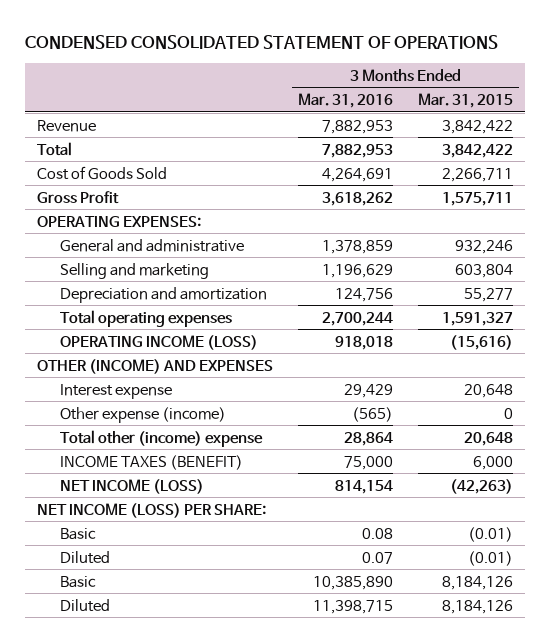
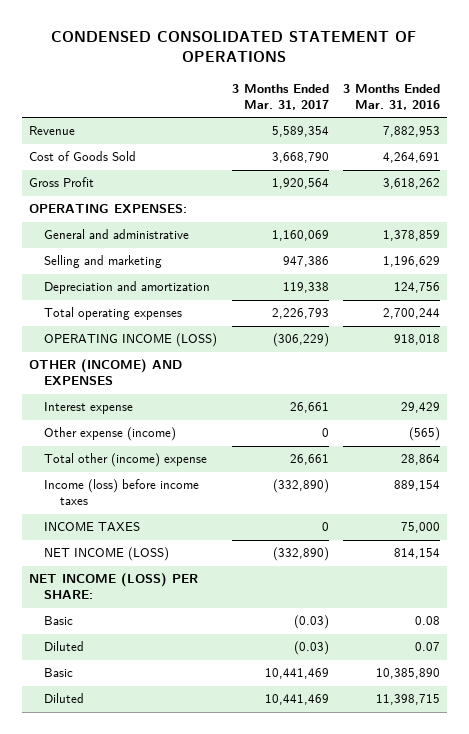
[417,92,513,108] Mar. 31, 2015 -> none
none -> [231,83,329,110] 3 Months Ended Mar. 31, 2017
[37,141,73,156] Total -> none
none -> [44,479,200,506] Income (loss) before income taxes
[60,454,244,470] INCOME TAXES (BENEFIT) -> [44,522,141,532] INCOME TAXES

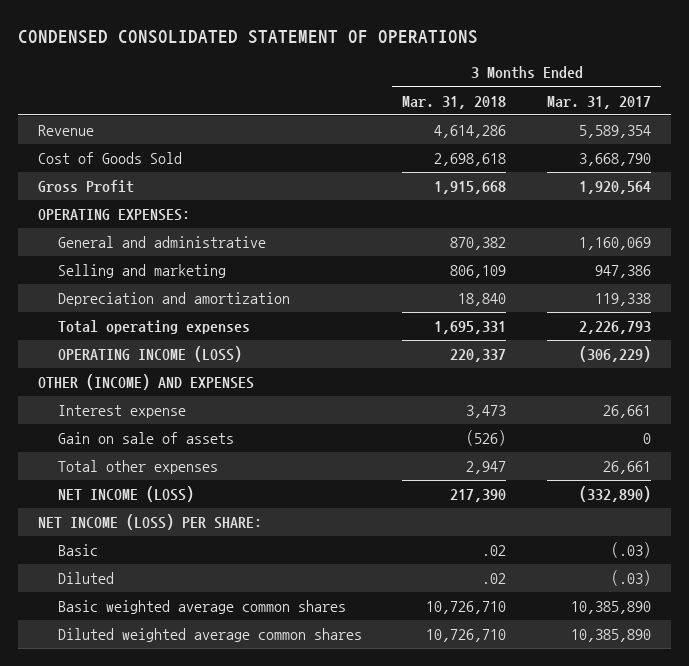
[342,83,440,110] 3 Months Ended Mar. 31, 2016 -> none
none -> [402,95,507,109] Mar. 31, 2018
[44,427,177,442] Other expense (income) -> none
[44,479,200,506] Income (loss) before income taxes -> none
[44,522,141,532] INCOME TAXES -> none
none -> [57,432,234,445] Gain on sale of assets
[44,453,208,468] Total other (income) expense -> [57,460,218,475] Total other expenses
[293,615,329,630] (0.03) -> [610,542,651,559] (.03)
[293,641,329,656] (0.03) -> [610,570,651,587] (.03)
[44,668,74,678] Basic -> [57,600,346,615] Basic weighted average common shares
[264,668,329,680] 10,441,469 -> [570,601,651,615] 10,385,890
[44,693,85,704] Diluted -> [57,628,362,643] Diluted weighted average common shares
[264,694,329,706] 10,441,469 -> [570,629,651,643] 10,385,890

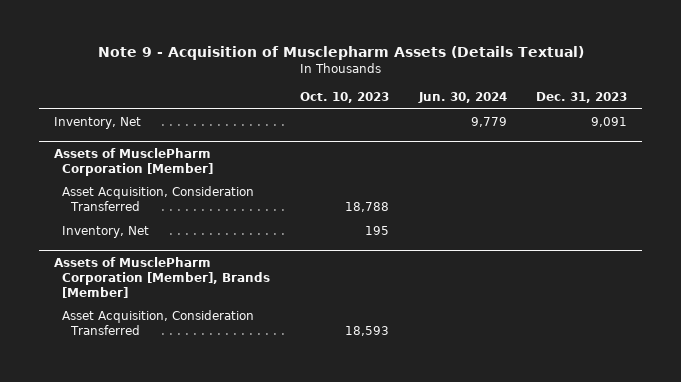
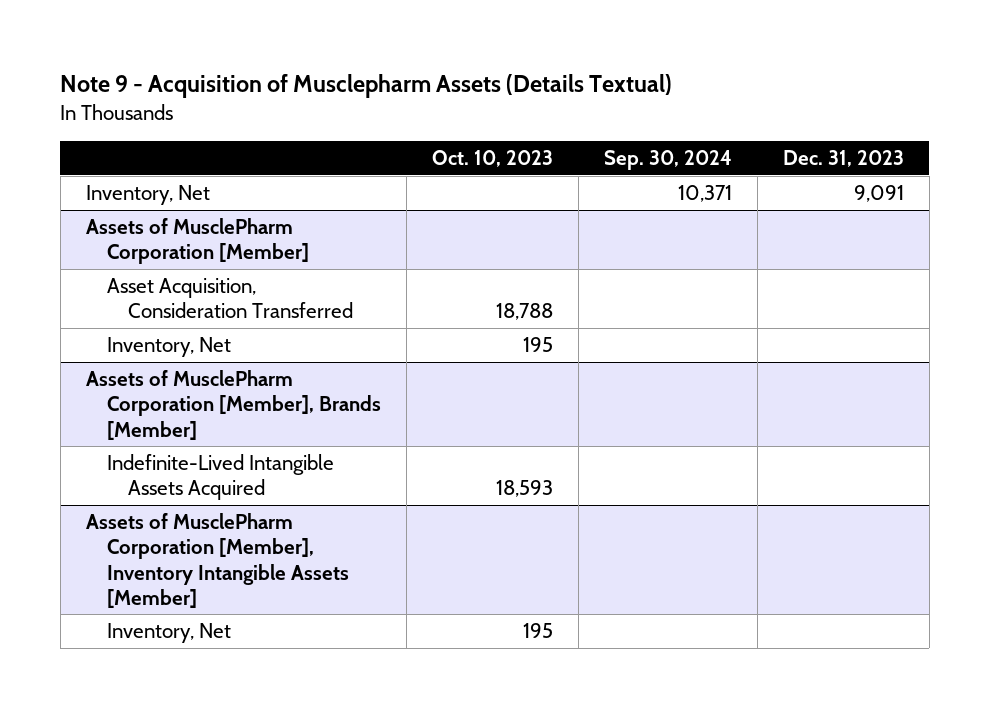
[417,91,507,103] Jun. 30, 2024 -> none
none -> [603,149,732,170] Sep. 30, 2024
[62,310,255,336] Asset Acquisition, Consideration Transferred -> [107,454,335,501] Indefinite-Lived Intangible Assets Acquired
none -> [85,513,350,608] Assets of MusclePharm Corporation [Member], Inventory Intangible Assets [Member]
none -> [107,623,232,644] Inventory, Net

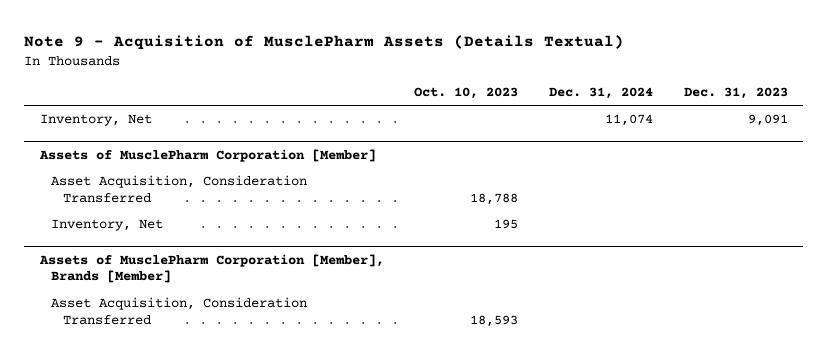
[60,74,673,99] Note 9 - Acquisition of Musclepharm Assets (Details Textual) -> [24,34,625,50] Note 9 - Acquisition of MusclePharm Assets (Details Textual)
[603,149,732,170] Sep. 30, 2024 -> none
none -> [549,87,654,100] Dec. 31, 2024
[85,513,350,608] Assets of MusclePharm Corporation [Member], Inventory Intangible Assets [Member] -> none
[107,623,232,644] Inventory, Net -> none
[107,454,335,501] Indefinite-Lived Intangible Assets Acquired -> [51,297,308,325] Asset Acquisition, Consideration Transferred

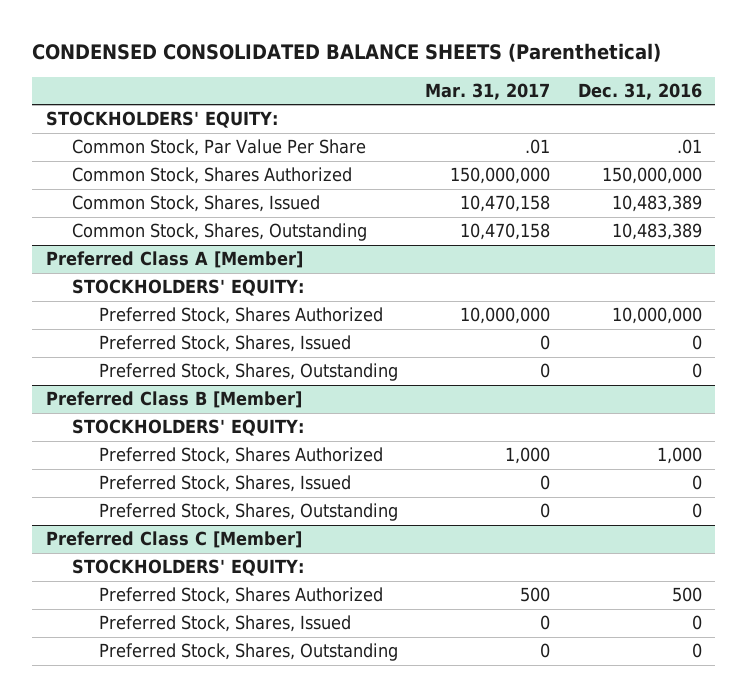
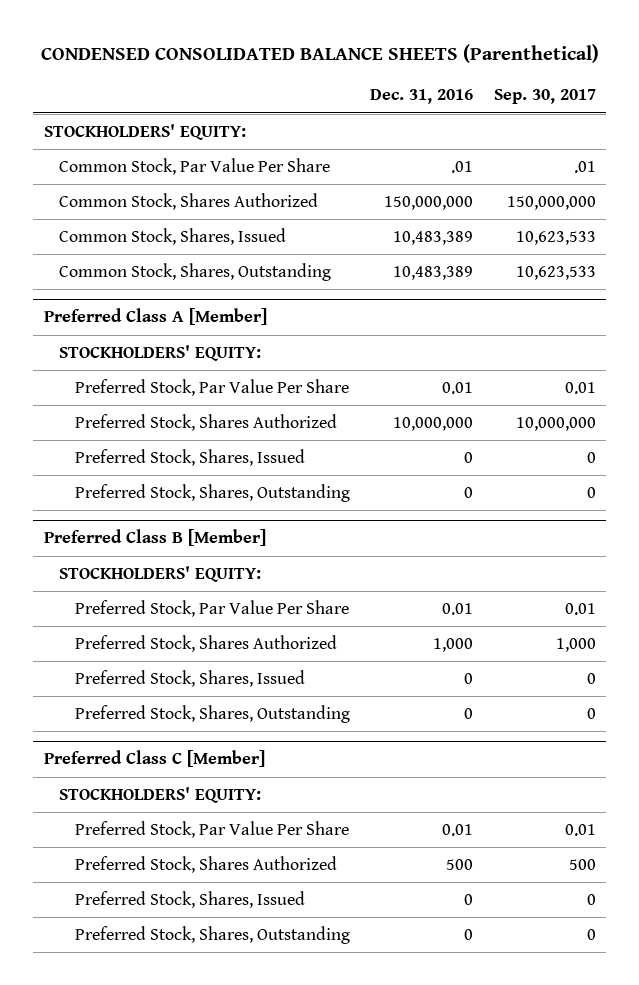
[425,82,551,100] Mar. 31, 2017 -> none
none -> [493,89,596,105] Sep. 30, 2017
none -> [74,378,349,396] Preferred Stock, Par Value Per Share
none -> [74,599,349,617] Preferred Stock, Par Value Per Share
none -> [74,820,349,838] Preferred Stock, Par Value Per Share

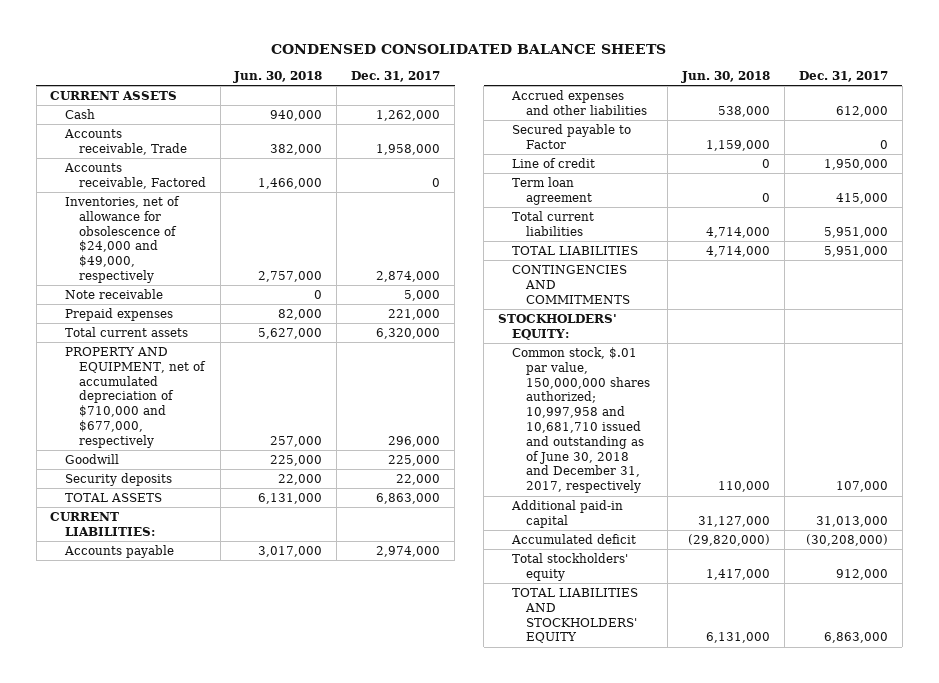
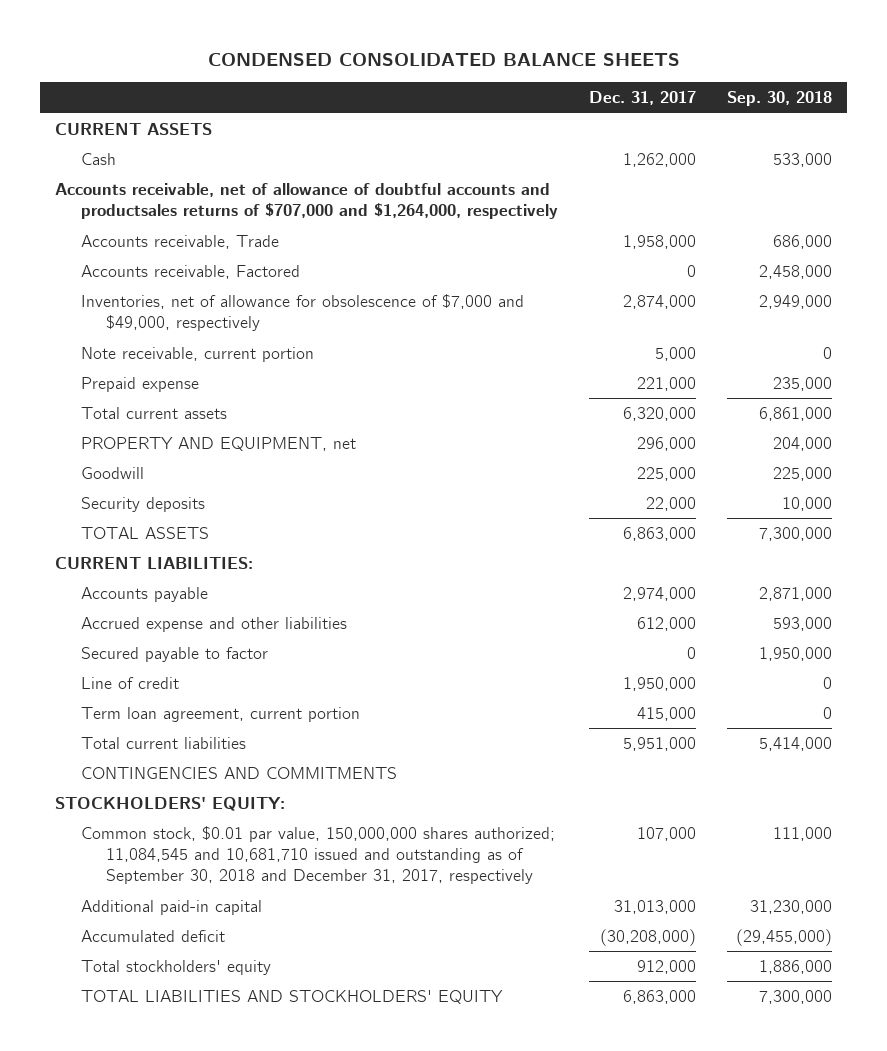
[233,70,323,83] Jun. 30, 2018 -> none
none -> [726,91,832,107] Sep. 30, 2018
none -> [55,182,558,220] Accounts receivable, net of allowance of doubtful accounts and productsales returns of $707,000 and $1,264,000, respectively
[64,195,180,283] Inventories, net of allowance for obsolescence of $24,000 and $49,000, respectively -> [80,293,524,332] Inventories, net of allowance for obsolescence of $7,000 and $49,000, respectively
[64,288,163,299] Note receivable -> [80,346,314,362] Note receivable, current portion
[64,307,173,321] Prepaid expenses -> [80,376,199,392] Prepaid expense
[64,346,206,448] PROPERTY AND EQUIPMENT, net of accumulated depreciation of $710,000 and $677,000, respectively -> [80,436,356,451] PROPERTY AND EQUIPMENT, net
[511,89,648,115] Accrued expenses and other liabilities -> [80,616,347,632] Accrued expense and other liabilities
[512,123,632,149] Secured payable to Factor -> [80,646,268,662] Secured payable to factor
[512,176,593,205] Term loan agreement -> [80,706,360,722] Term loan agreement, current portion
[512,245,639,255] TOTAL LIABILITIES -> none
[512,346,651,494] Common stock, $.01 par value, 150,000,000 shares authorized; 10,997,958 and 10,681,710 issued and outstanding as of June 30, 2018 and December 31, 2017, respectively -> [80,825,555,885] Common stock, $0.01 par value, 150,000,000 shares authorized; 11,084,545 and 10,681,710 issued and outstanding as of September 30, 2018 and December 31, 2017, respectively

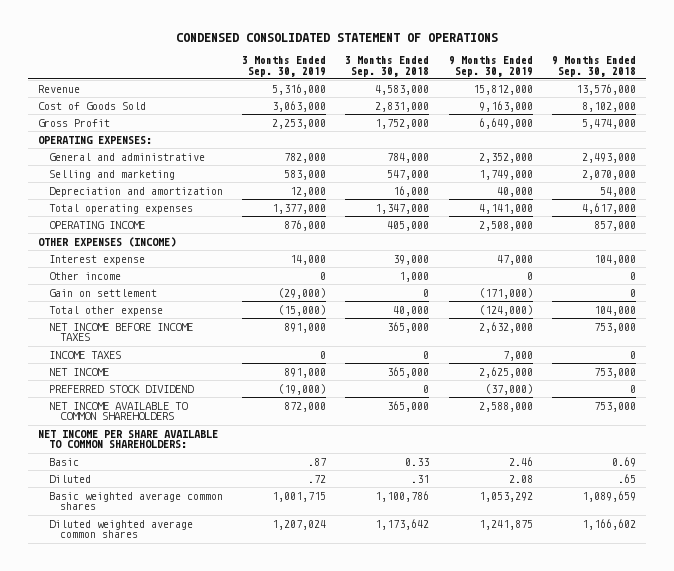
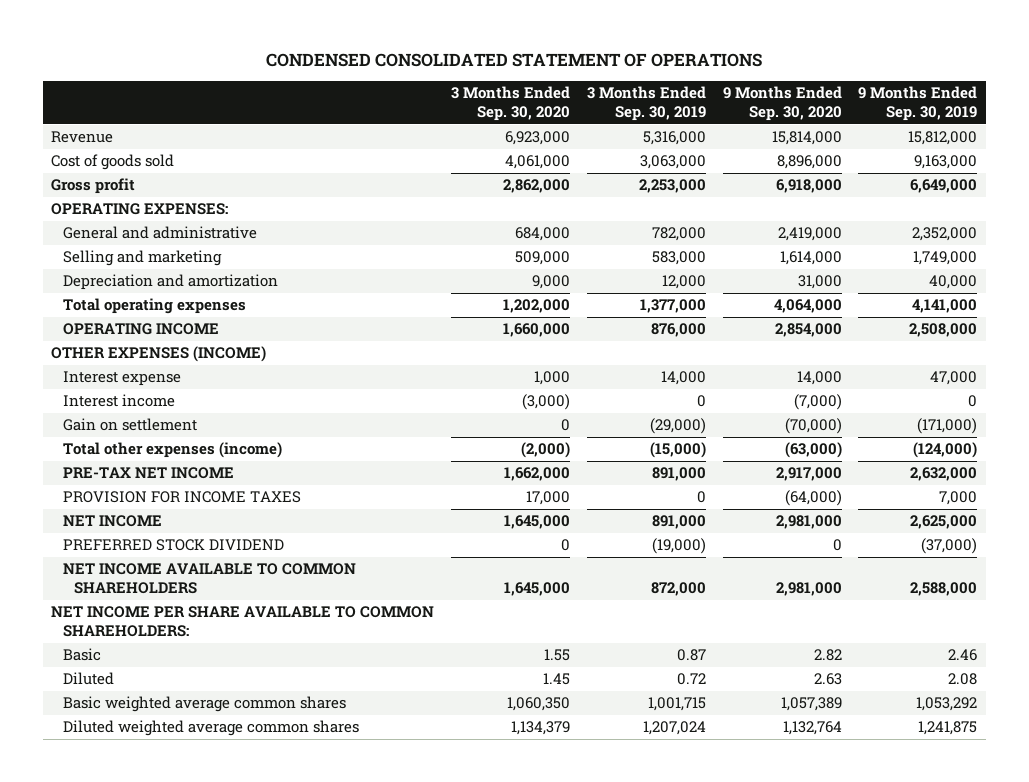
[345,55,430,77] 3 Months Ended Sep. 30, 2018 -> none
[552,55,637,77] 9 Months Ended Sep. 30, 2018 -> none
none -> [451,86,571,122] 3 Months Ended Sep. 30, 2020
none -> [722,86,842,122] 9 Months Ended Sep. 30, 2020
[37,101,146,110] Cost of Goods Sold -> [51,154,175,171] Cost of goods sold
[37,118,110,127] Gross Profit -> [51,178,136,195] Gross profit
[48,271,121,280] Other income -> none
none -> [62,394,175,408] Interest income
[48,305,163,316] Total other expense -> [62,442,282,459] Total other expenses (income)
[48,322,193,342] NET INCOME BEFORE INCOME TAXES -> [62,467,234,480] PRE-TAX NET INCOME
[48,350,121,359] INCOME TAXES -> [62,491,301,504] PROVISION FOR INCOME TAXES
[308,457,327,466] .87 -> [676,649,706,662] 0.87
[308,474,327,483] .72 -> [676,673,706,686] 0.72

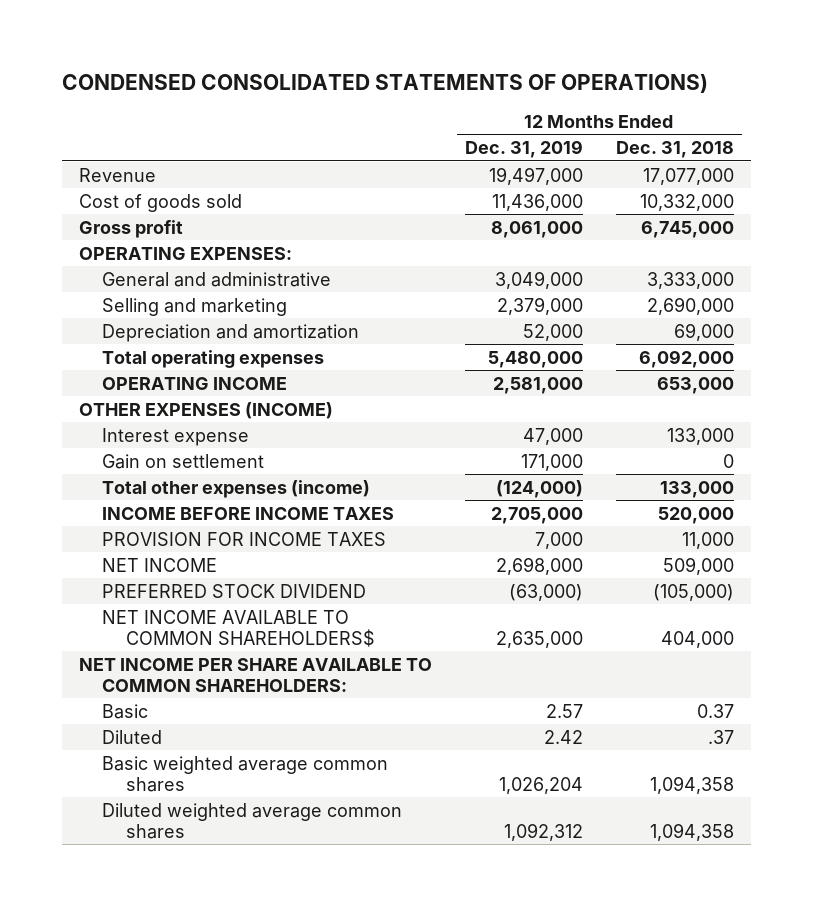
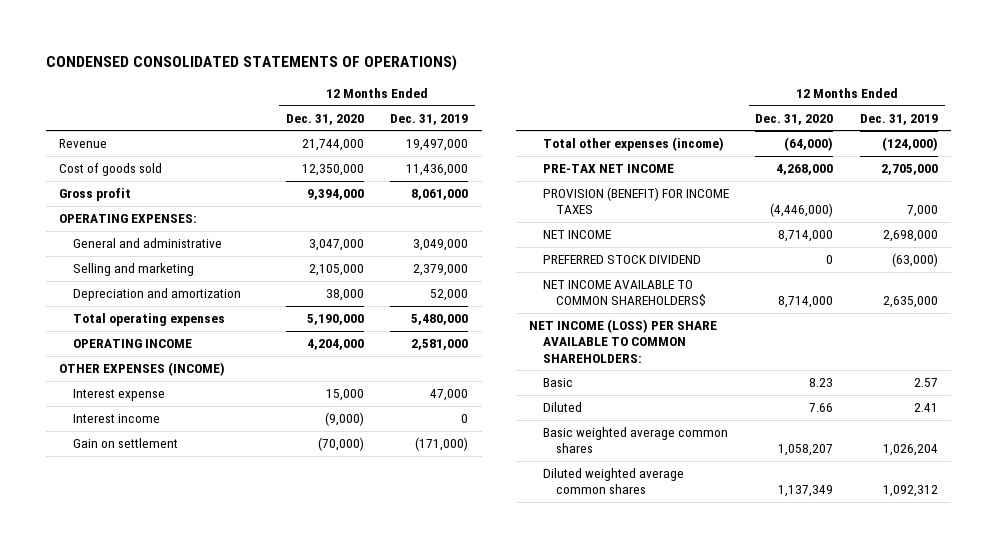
[616,141,735,159] Dec. 31, 2018 -> none
none -> [285,113,364,125] Dec. 31, 2020
none -> [72,414,160,424] Interest income
[520,453,583,471] 171,000 -> [415,437,469,452] (171,000)
[102,506,395,520] INCOME BEFORE INCOME TAXES -> [542,164,674,174] PRE-TAX NET INCOME
[102,531,387,546] PROVISION FOR INCOME TAXES -> [542,187,729,215] PROVISION (BENEFIT) FOR INCOME TAXES
[78,657,432,692] NET INCOME PER SHARE AVAILABLE TO COMMON SHAREHOLDERS: -> [529,319,718,363] NET INCOME (LOSS) PER SHARE AVAILABLE TO COMMON SHAREHOLDERS:
[543,729,583,744] 2.42 -> [914,403,939,413] 2.41

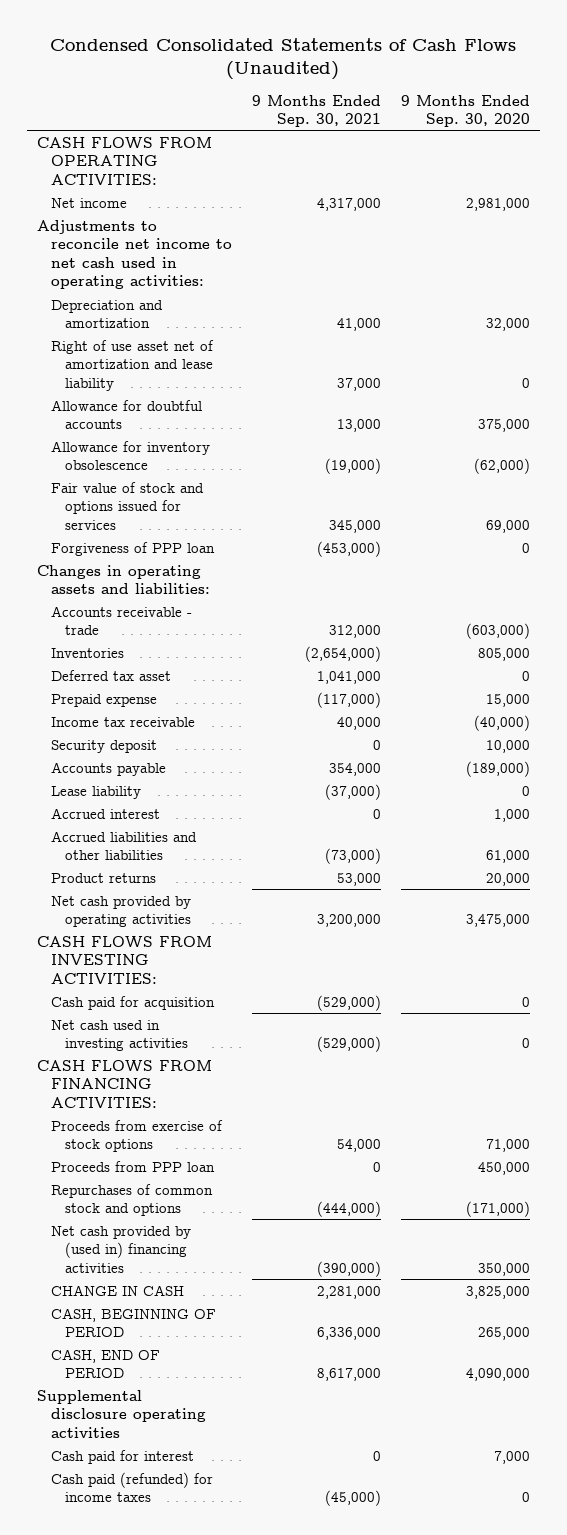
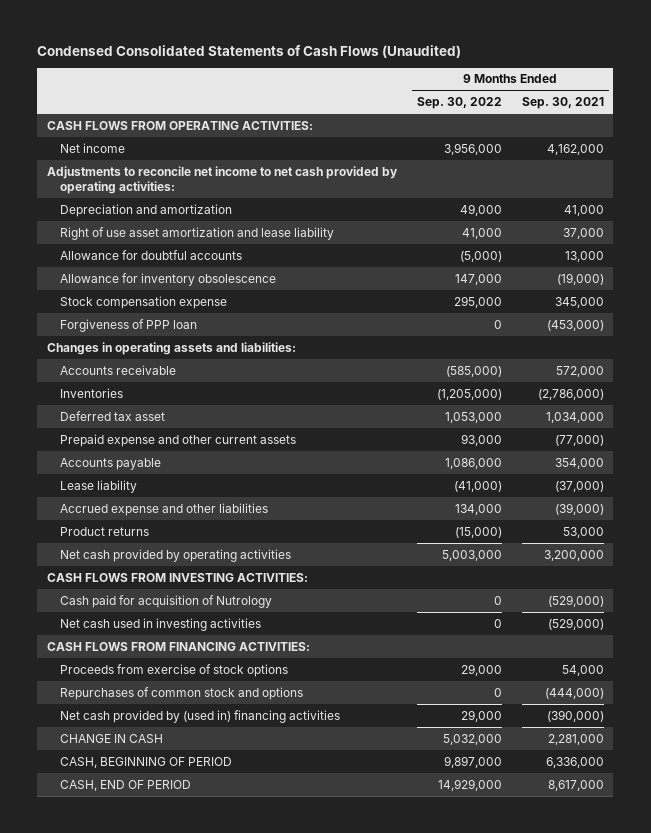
[400,94,530,128] 9 Months Ended Sep. 30, 2020 -> none
none -> [416,97,502,110] Sep. 30, 2022
[316,197,381,211] 4,317,000 -> [546,143,604,155] 4,162,000
[37,219,233,290] Adjustments to reconcile net income to net cash used in operating activities: -> [47,165,399,194] Adjustments to reconcile net income to net cash provided by operating activities:
[51,339,215,391] Right of use asset net of amortization and lease liability -> [60,226,335,240] Right of use asset amortization and lease liability
[51,481,205,530] Fair value of stock and options issued for services -> [60,295,228,309] Stock compensation expense
[51,716,196,727] Income tax receivable -> none
[51,739,158,753] Security deposit -> none
[51,605,193,636] Accounts receivable - trade -> [60,364,177,375] Accounts receivable
[328,625,381,639] 312,000 -> [555,365,604,377] 572,000
[304,645,381,662] (2,654,000) -> [537,388,604,400] (2,786,000)
[316,670,381,684] 1,041,000 -> [545,411,604,423] 1,034,000
[51,693,158,707] Prepaid expense -> [60,433,297,447] Prepaid expense and other current assets
[316,691,381,708] (117,000) -> [554,434,604,446] (77,000)
[51,807,161,819] Accrued interest -> none
[51,830,198,861] Accrued liabilities and other liabilities -> [60,502,269,516] Accrued expense and other liabilities
[324,848,381,865] (73,000) -> [554,502,604,515] (39,000)
[51,995,216,1010] Cash paid for acquisition -> [60,594,273,608] Cash paid for acquisition of Nutrology
[51,1160,216,1172] Proceeds from PPP loan -> none
[37,1389,207,1438] Supplemental disclosure operating activities -> none
[51,1449,195,1464] Cash paid for interest -> none
[51,1471,214,1503] Cash paid (refunded) for income taxes -> none

